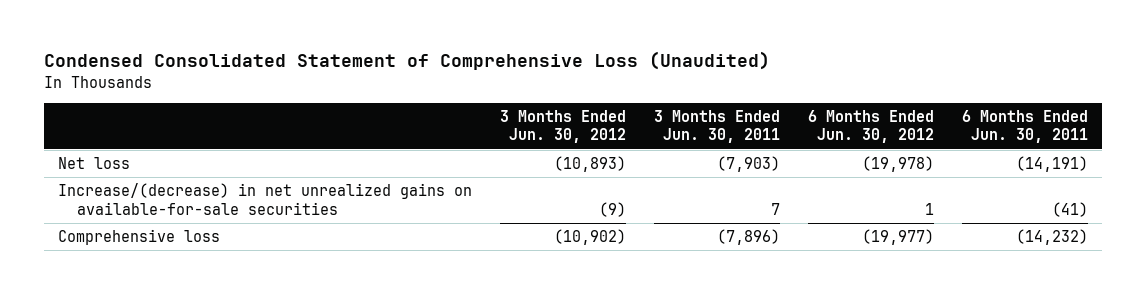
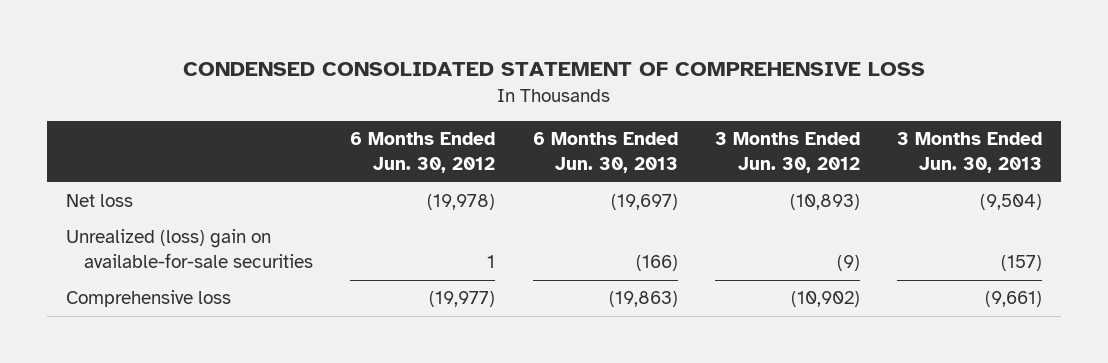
[43,51,770,71] Condensed Consolidated Statement of Comprehensive Loss (Unaudited) -> [183,62,926,77] CONDENSED CONSOLIDATED STATEMENT OF COMPREHENSIVE LOSS
[653,109,780,144] 3 Months Ended Jun. 30, 2011 -> none
[961,109,1088,144] 6 Months Ended Jun. 30, 2011 -> none
none -> [532,132,678,173] 6 Months Ended Jun. 30, 2013
none -> [897,132,1043,173] 3 Months Ended Jun. 30, 2013
[57,183,472,215] Increase/(decrease) in net unrealized gains on available-for-sale securities -> [65,229,313,268] Unrealized (loss) gain on available-for-sale securities

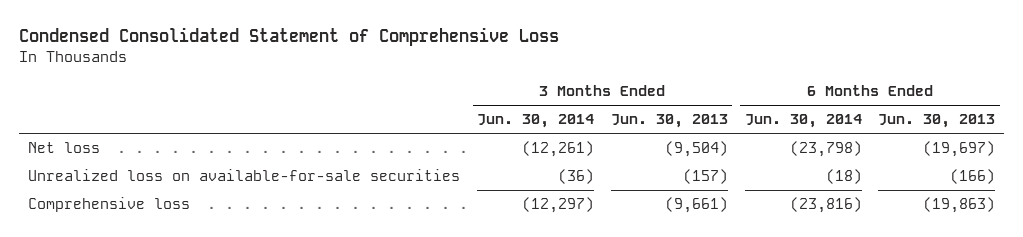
[183,62,926,77] CONDENSED CONSOLIDATED STATEMENT OF COMPREHENSIVE LOSS -> [19,27,560,47] Condensed Consolidated Statement of Comprehensive Loss
[350,132,496,173] 6 Months Ended Jun. 30, 2012 -> none
[715,132,861,173] 3 Months Ended Jun. 30, 2012 -> none
none -> [476,114,594,129] Jun. 30, 2014
none -> [744,114,862,129] Jun. 30, 2014
[65,229,313,268] Unrealized (loss) gain on available-for-sale securities -> [27,169,460,182] Unrealized loss on available-for-sale securities

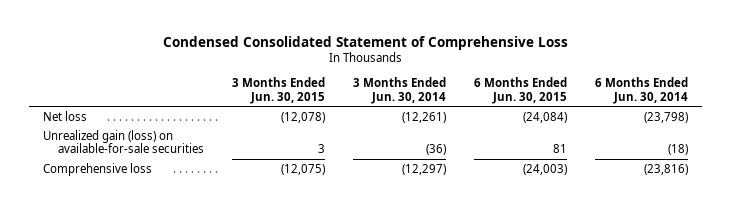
[610,114,728,129] Jun. 30, 2013 -> none
[878,114,996,129] Jun. 30, 2013 -> none
none -> [232,77,326,104] 3 Months Ended Jun. 30, 2015
none -> [474,77,568,104] 6 Months Ended Jun. 30, 2015
[27,169,460,182] Unrealized loss on available-for-sale securities -> [42,129,205,154] Unrealized gain (loss) on available-for-sale securities

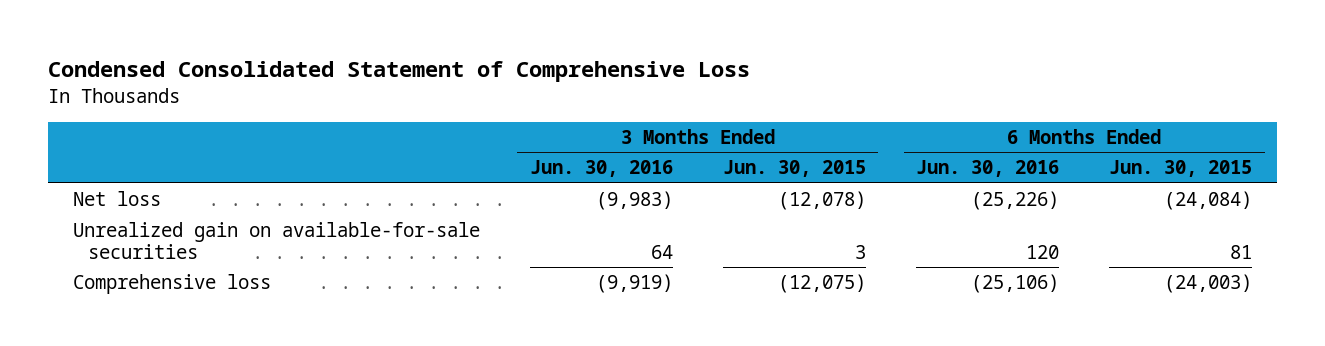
[353,77,447,104] 3 Months Ended Jun. 30, 2014 -> none
[595,77,689,104] 6 Months Ended Jun. 30, 2014 -> none
none -> [529,160,673,178] Jun. 30, 2016
none -> [916,160,1060,178] Jun. 30, 2016
[42,129,205,154] Unrealized gain (loss) on available-for-sale securities -> [72,222,480,259] Unrealized gain on available-for-sale securities

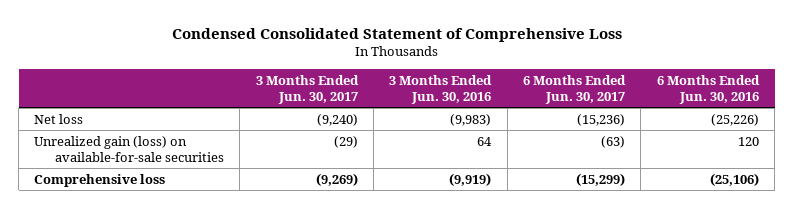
[722,160,866,178] Jun. 30, 2015 -> none
[1109,160,1253,178] Jun. 30, 2015 -> none
none -> [255,74,359,104] 3 Months Ended Jun. 30, 2017
none -> [522,74,626,104] 6 Months Ended Jun. 30, 2017
[72,222,480,259] Unrealized gain on available-for-sale securities -> [34,135,224,162] Unrealized gain (loss) on available-for-sale securities

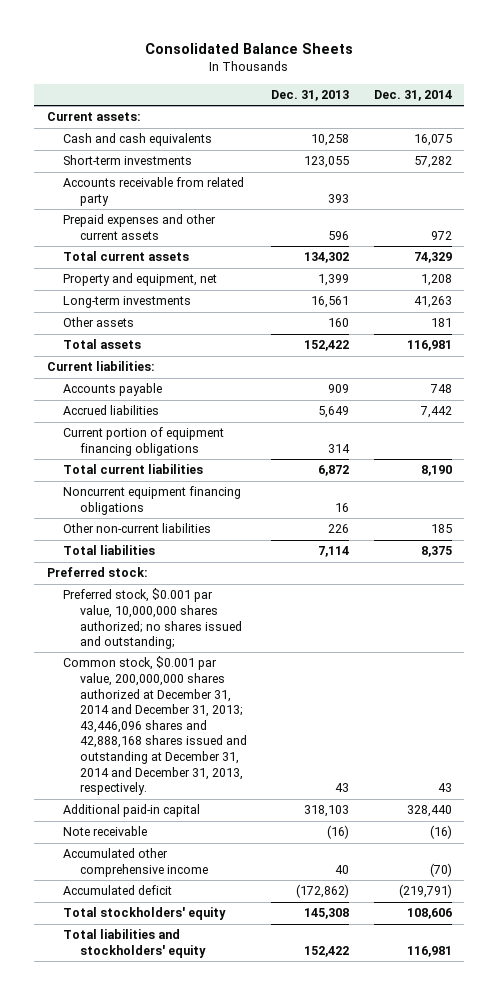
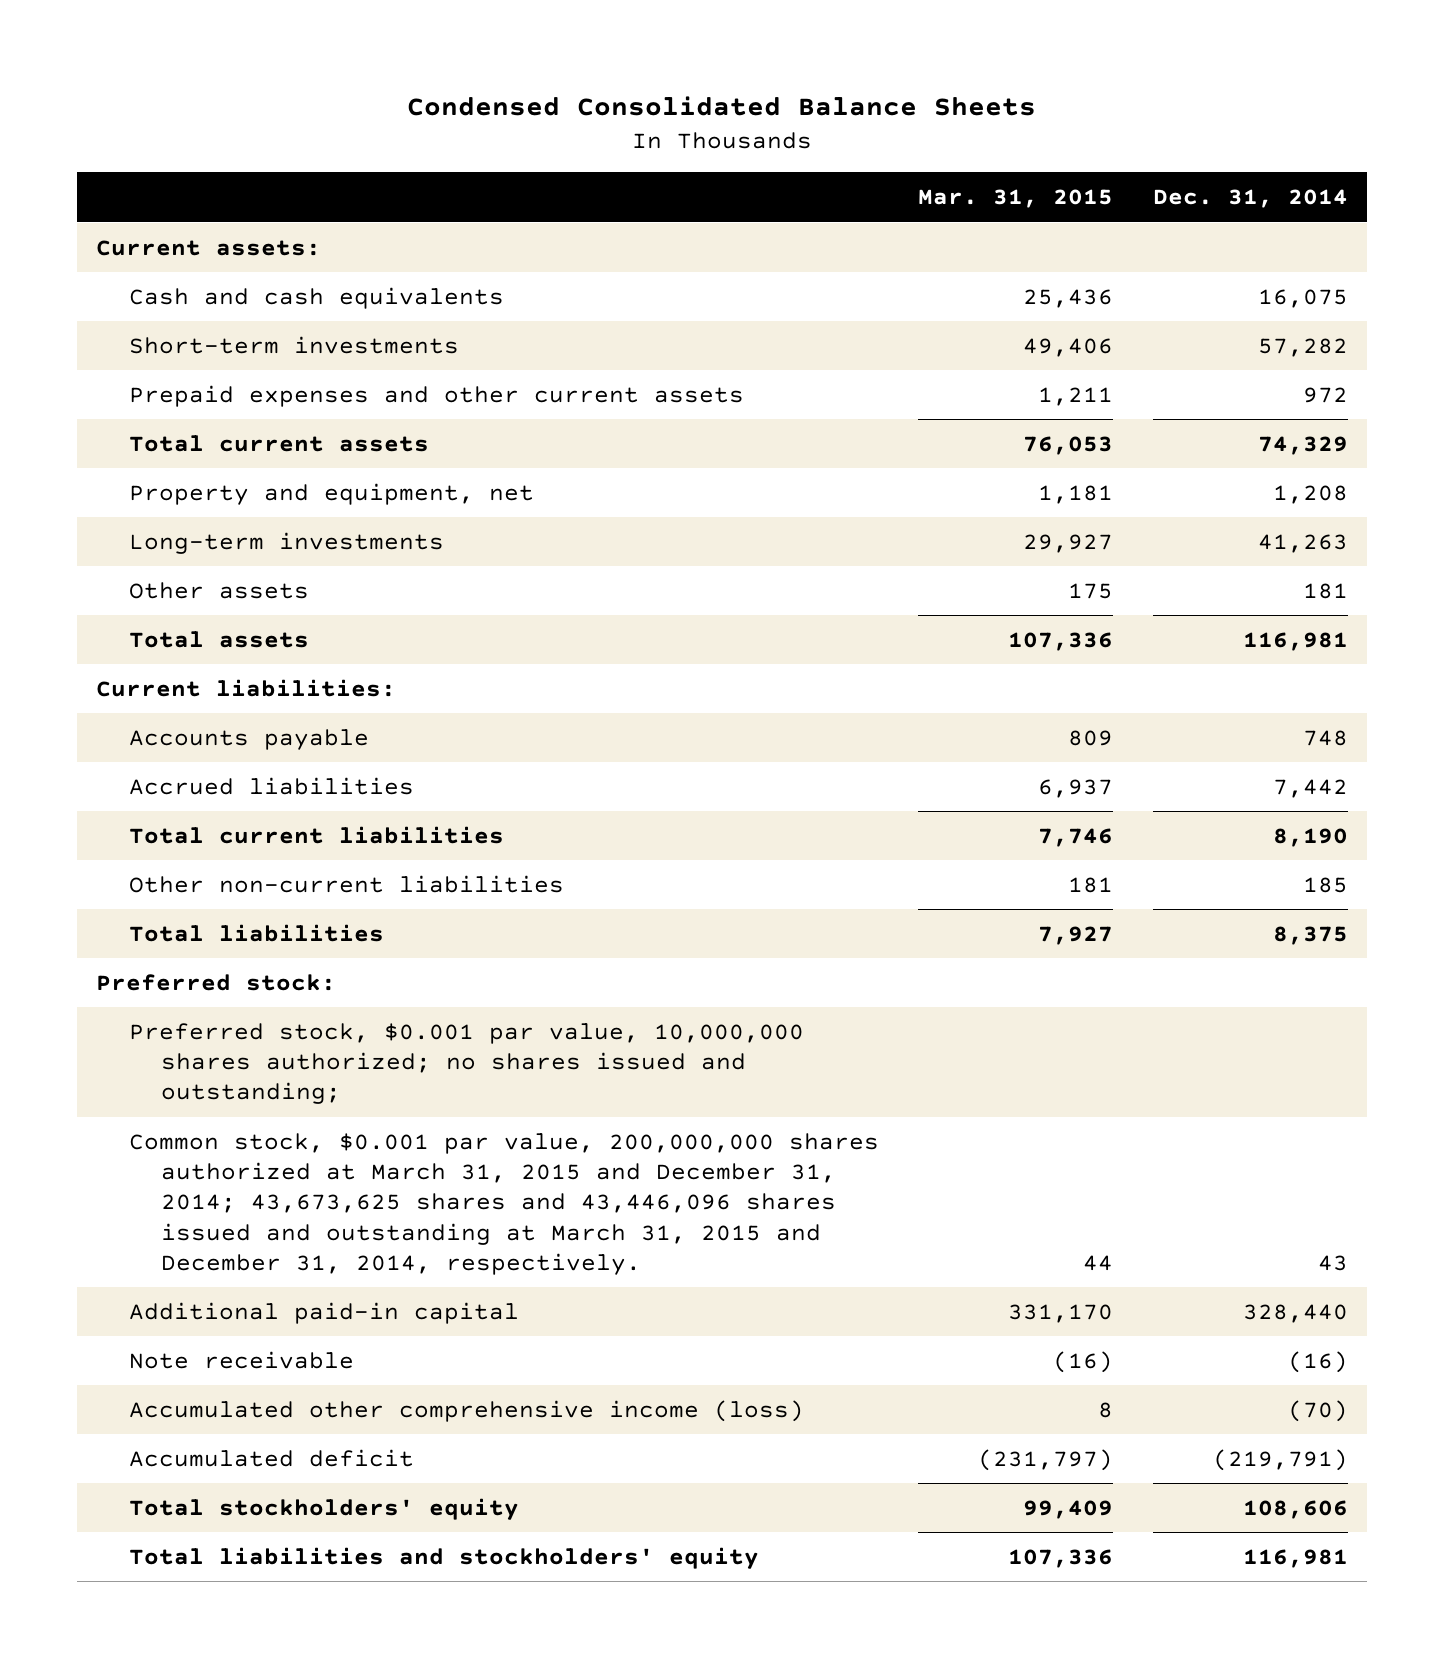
[145,42,354,54] Consolidated Balance Sheets -> [407,95,1037,116] Condensed Consolidated Balance Sheets
[271,90,350,102] Dec. 31, 2013 -> none
none -> [918,189,1114,209] Mar. 31, 2015
[63,177,245,206] Accounts receivable from related party -> none
[63,427,225,456] Current portion of equipment financing obligations -> none
[63,486,242,515] Noncurrent equipment financing obligations -> none
[63,656,247,796] Common stock, $0.001 par value, 200,000,000 shares authorized at December 31, 2014 and December 31, 2013; 43,446,096 shares and 42,888,168 shares issued and outstanding at December 31, 2014 and December 31, 2013, respectively. -> [128,1132,879,1275] Common stock, $0.001 par value, 200,000,000 shares authorized at March 31, 2015 and December 31, 2014; 43,673,625 shares and 43,446,096 shares issued and outstanding at March 31, 2015 and December 31, 2014, respectively.
[63,848,208,877] Accumulated other comprehensive income -> [128,1399,804,1422] Accumulated other comprehensive income (loss)

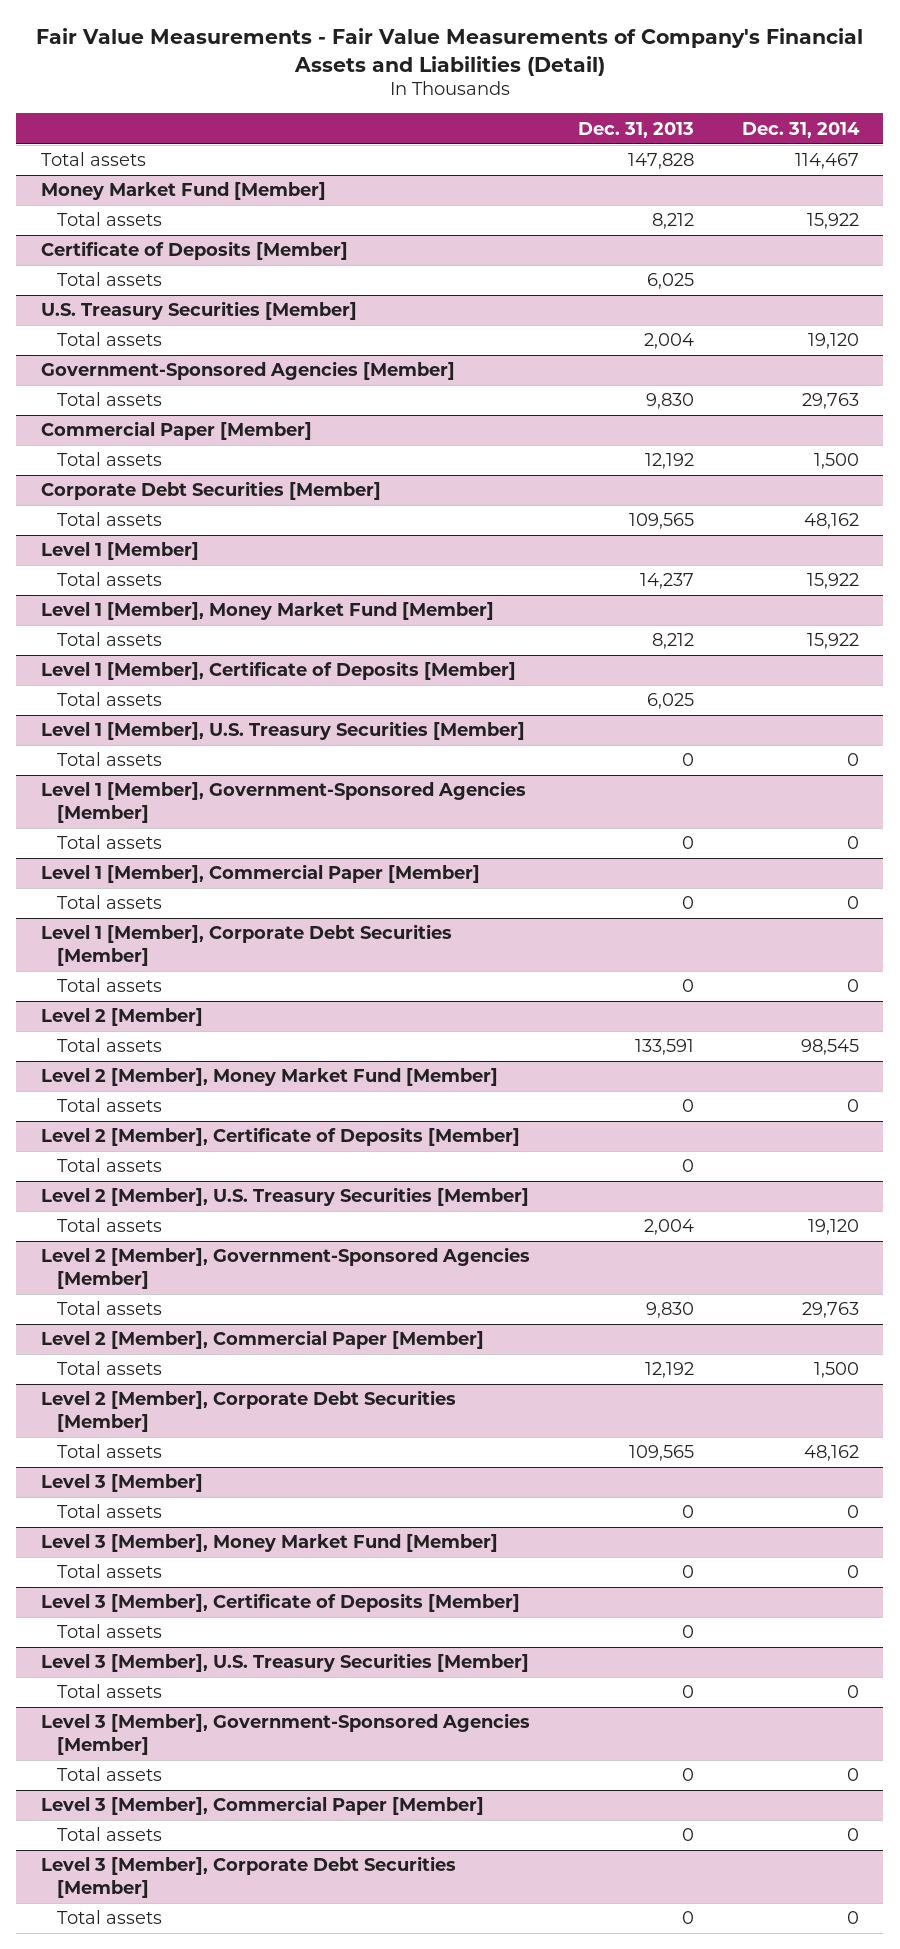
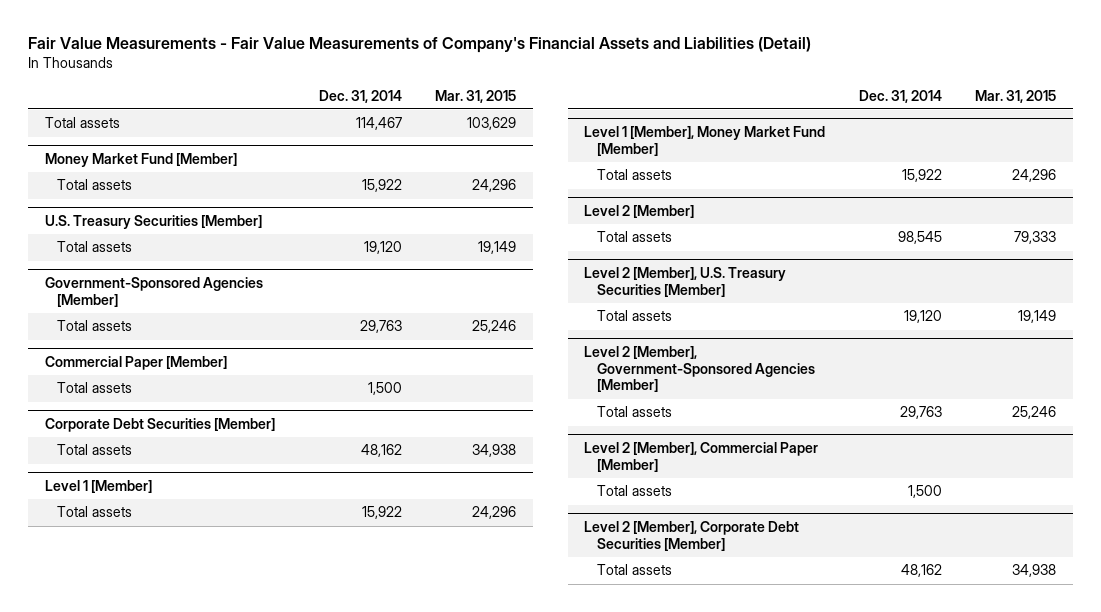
[577,121,694,138] Dec. 31, 2013 -> none
none -> [435,89,517,103] Mar. 31, 2015
[40,241,348,261] Certificate of Deposits [Member] -> none
[57,272,163,287] Total assets -> none
[40,661,516,681] Level 1 [Member], Certificate of Deposits [Member] -> none
[57,692,163,707] Total assets -> none
[40,721,525,741] Level 1 [Member], U.S. Treasury Securities [Member] -> none
[57,752,163,767] Total assets -> none
[40,781,526,823] Level 1 [Member], Government-Sponsored Agencies [Member] -> none
[57,835,163,850] Total assets -> none
[40,864,480,884] Level 1 [Member], Commercial Paper [Member] -> none
[57,895,163,910] Total assets -> none
[40,924,452,966] Level 1 [Member], Corporate Debt Securities [Member] -> none
[57,978,163,993] Total assets -> none
[40,1068,498,1087] Level 2 [Member], Money Market Fund [Member] -> none
[57,1098,163,1113] Total assets -> none
[40,1127,520,1147] Level 2 [Member], Certificate of Deposits [Member] -> none
[57,1158,163,1173] Total assets -> none
[40,1474,203,1493] Level 3 [Member] -> none
[57,1504,163,1519] Total assets -> none
[40,1534,498,1553] Level 3 [Member], Money Market Fund [Member] -> none
[57,1564,163,1579] Total assets -> none
[40,1593,520,1613] Level 3 [Member], Certificate of Deposits [Member] -> none
[57,1624,163,1639] Total assets -> none
[40,1653,529,1673] Level 3 [Member], U.S. Treasury Securities [Member] -> none
[57,1684,163,1699] Total assets -> none
[40,1713,530,1755] Level 3 [Member], Government-Sponsored Agencies [Member] -> none
[57,1767,163,1782] Total assets -> none
[40,1796,484,1816] Level 3 [Member], Commercial Paper [Member] -> none
[57,1827,163,1842] Total assets -> none
[40,1856,456,1898] Level 3 [Member], Corporate Debt Securities [Member] -> none
[57,1910,163,1925] Total assets -> none

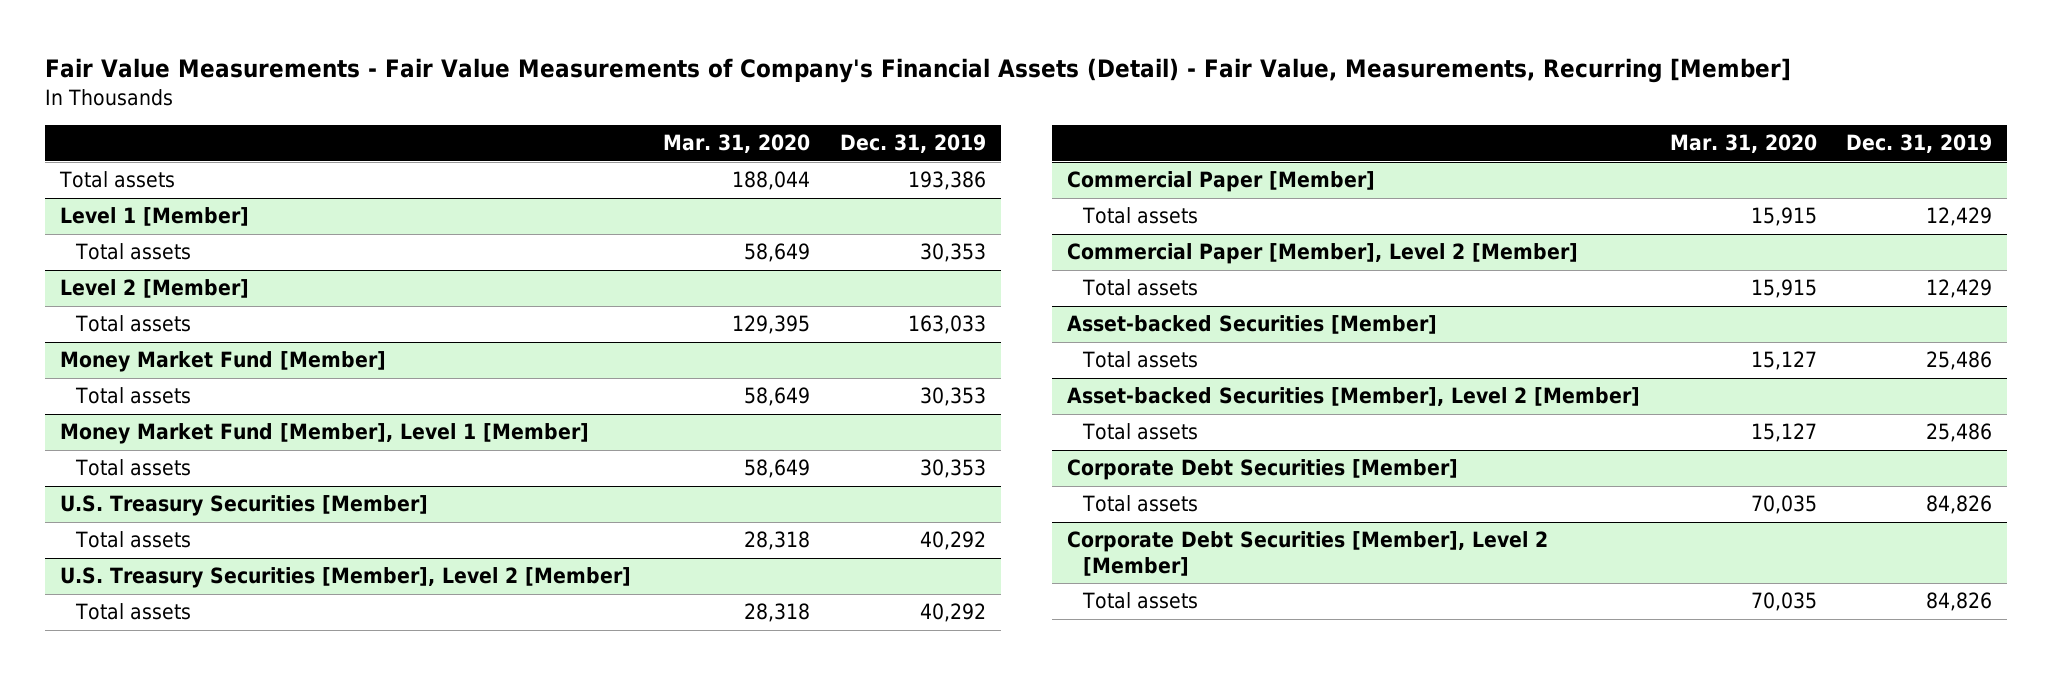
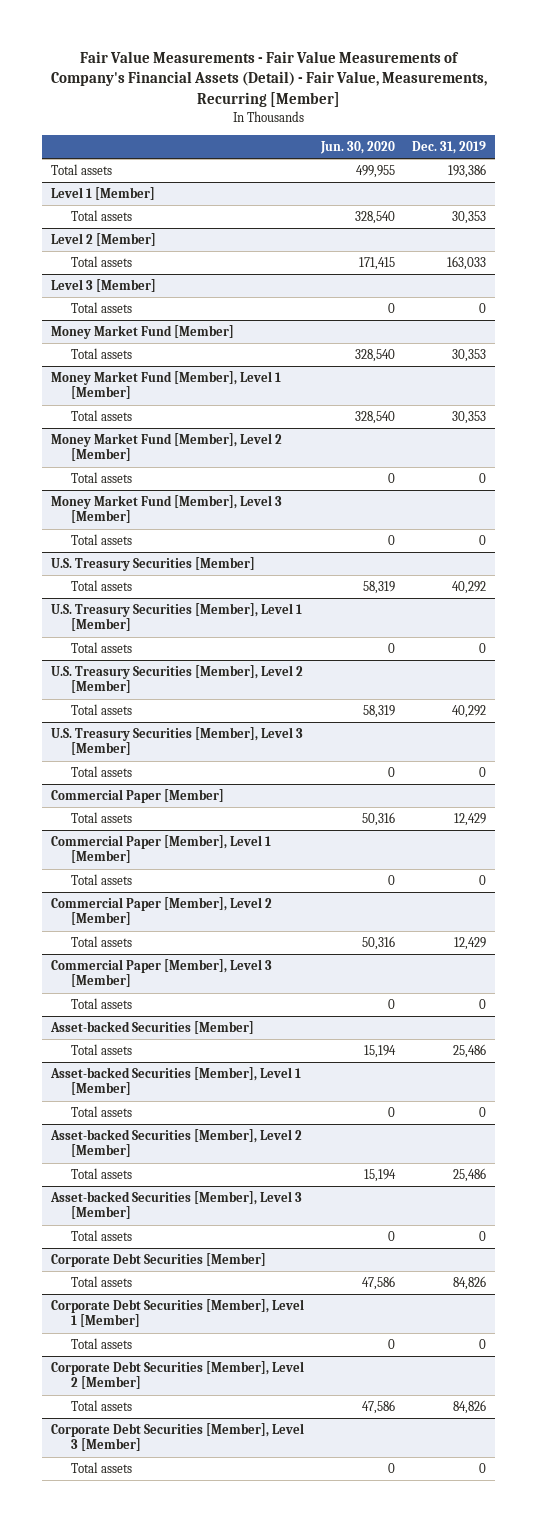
[663,134,811,154] Mar. 31, 2020 -> none
none -> [320,141,396,155] Jun. 30, 2020
none -> [50,279,156,293] Level 3 [Member]
none -> [71,302,133,314] Total assets
none -> [50,433,282,462] Money Market Fund [Member], Level 2 [Member]
none -> [71,472,133,484] Total assets
none -> [50,495,282,524] Money Market Fund [Member], Level 3 [Member]
none -> [71,534,133,546] Total assets
none -> [50,603,302,632] U.S. Treasury Securities [Member], Level 1 [Member]
none -> [71,642,133,654] Total assets
none -> [50,727,303,756] U.S. Treasury Securities [Member], Level 3 [Member]
none -> [71,766,133,778] Total assets
none -> [50,835,271,864] Commercial Paper [Member], Level 1 [Member]
none -> [71,874,133,886] Total assets
none -> [50,959,272,988] Commercial Paper [Member], Level 3 [Member]
none -> [71,998,133,1010] Total assets
none -> [49,1067,301,1096] Asset-backed Securities [Member], Level 1 [Member]
none -> [71,1106,133,1118] Total assets
none -> [49,1191,302,1220] Asset-backed Securities [Member], Level 3 [Member]
none -> [71,1230,133,1242] Total assets
none -> [50,1299,304,1328] Corporate Debt Securities [Member], Level 1 [Member]
none -> [71,1338,133,1350] Total assets
none -> [50,1423,304,1452] Corporate Debt Securities [Member], Level 3 [Member]
none -> [71,1462,133,1474] Total assets

